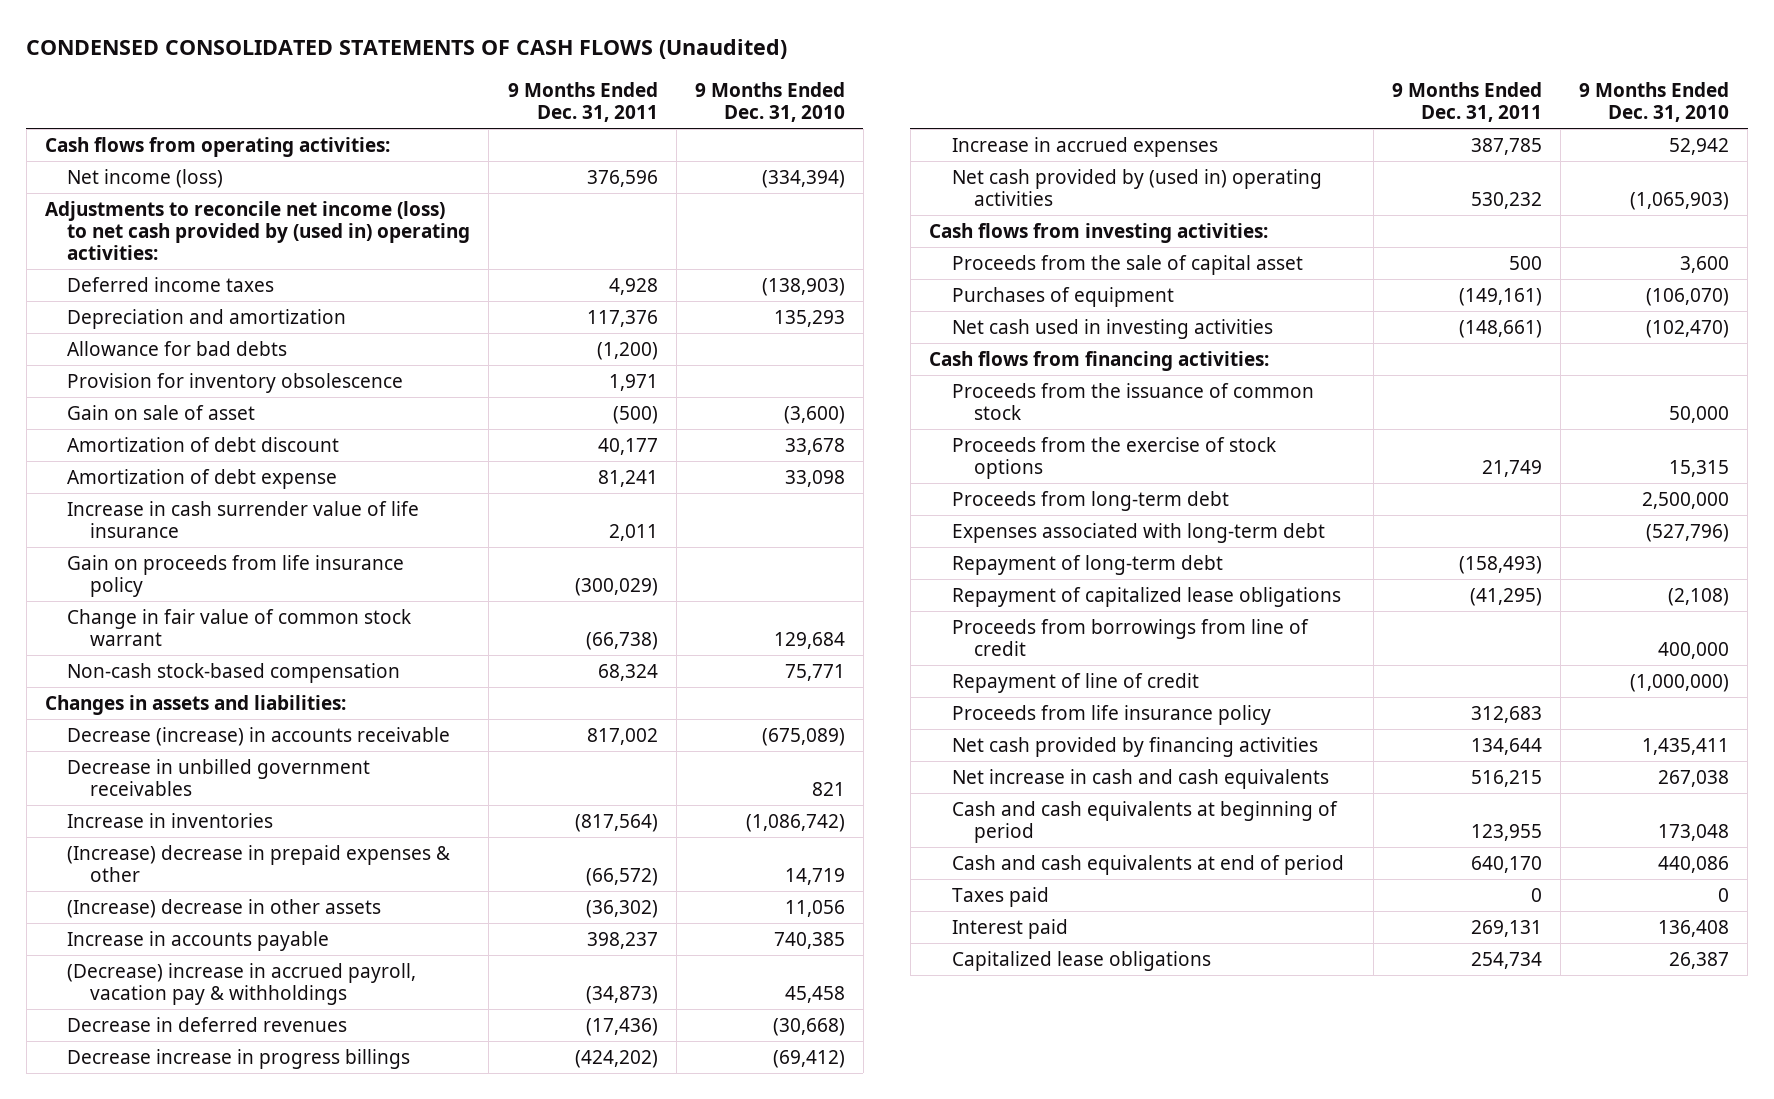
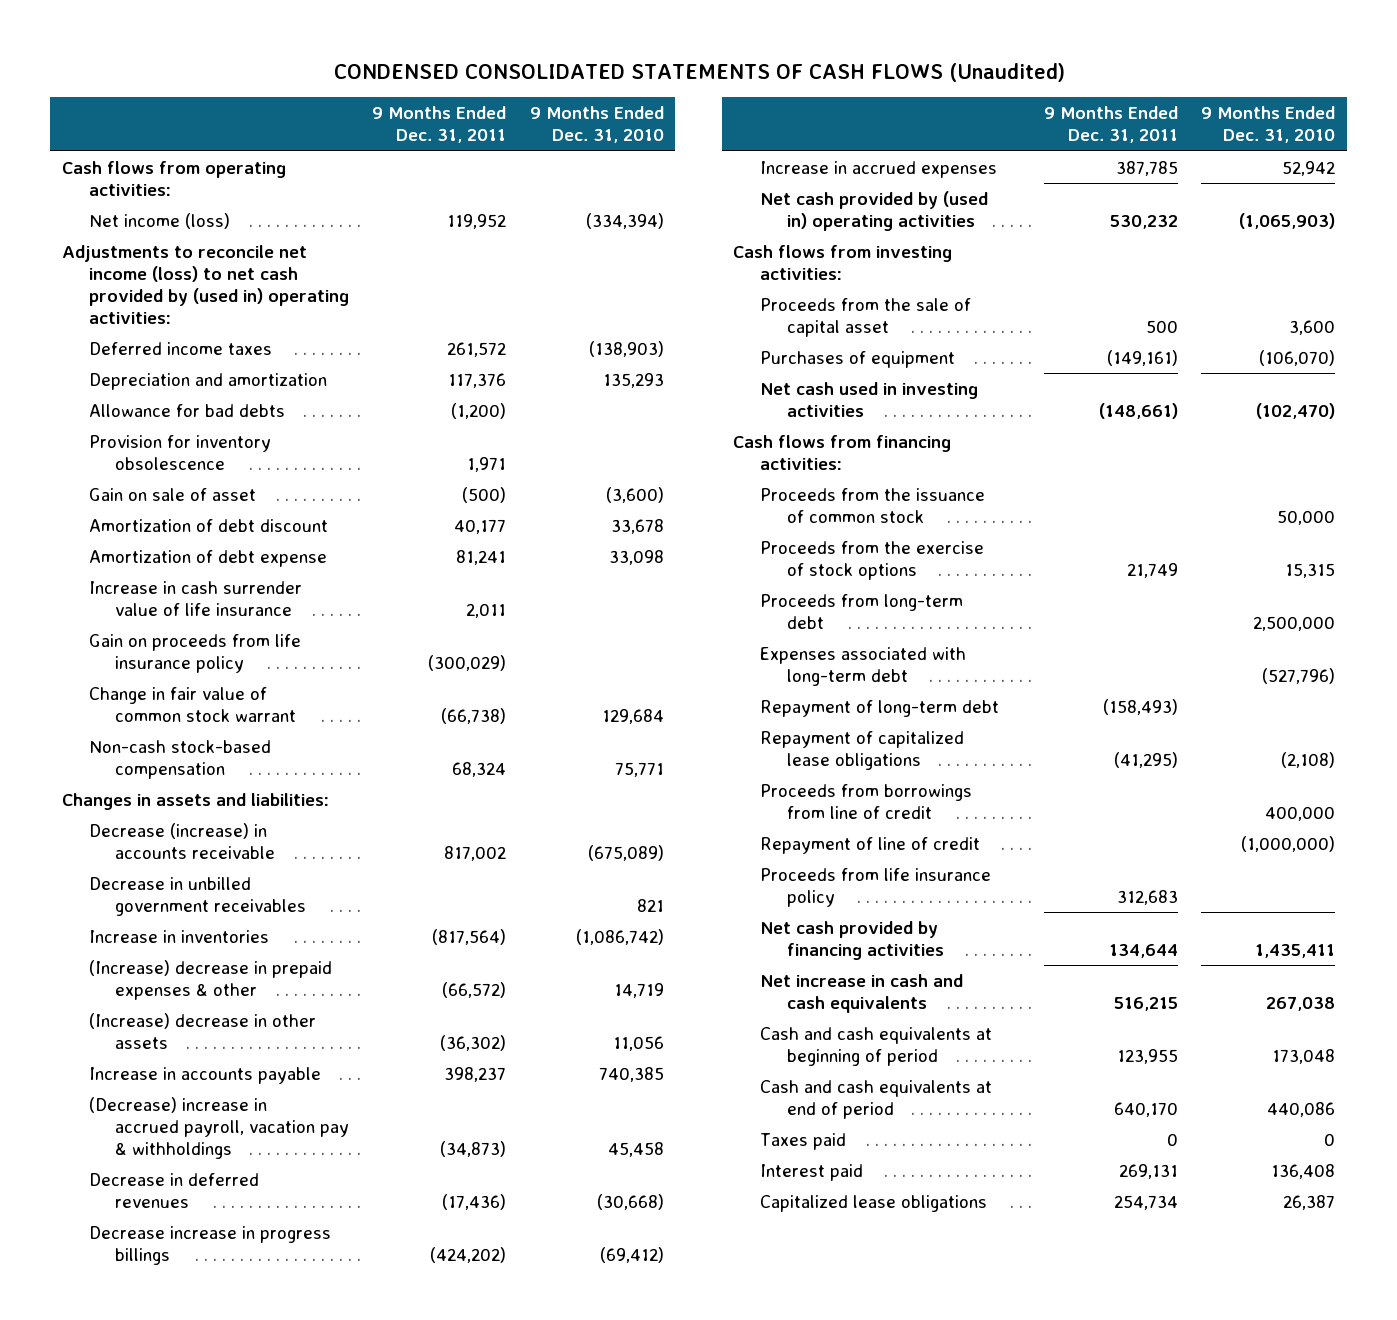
[586,169,658,187] 376,596 -> [447,213,507,229] 119,952
[608,277,658,295] 4,928 -> [447,341,507,357] 261,572

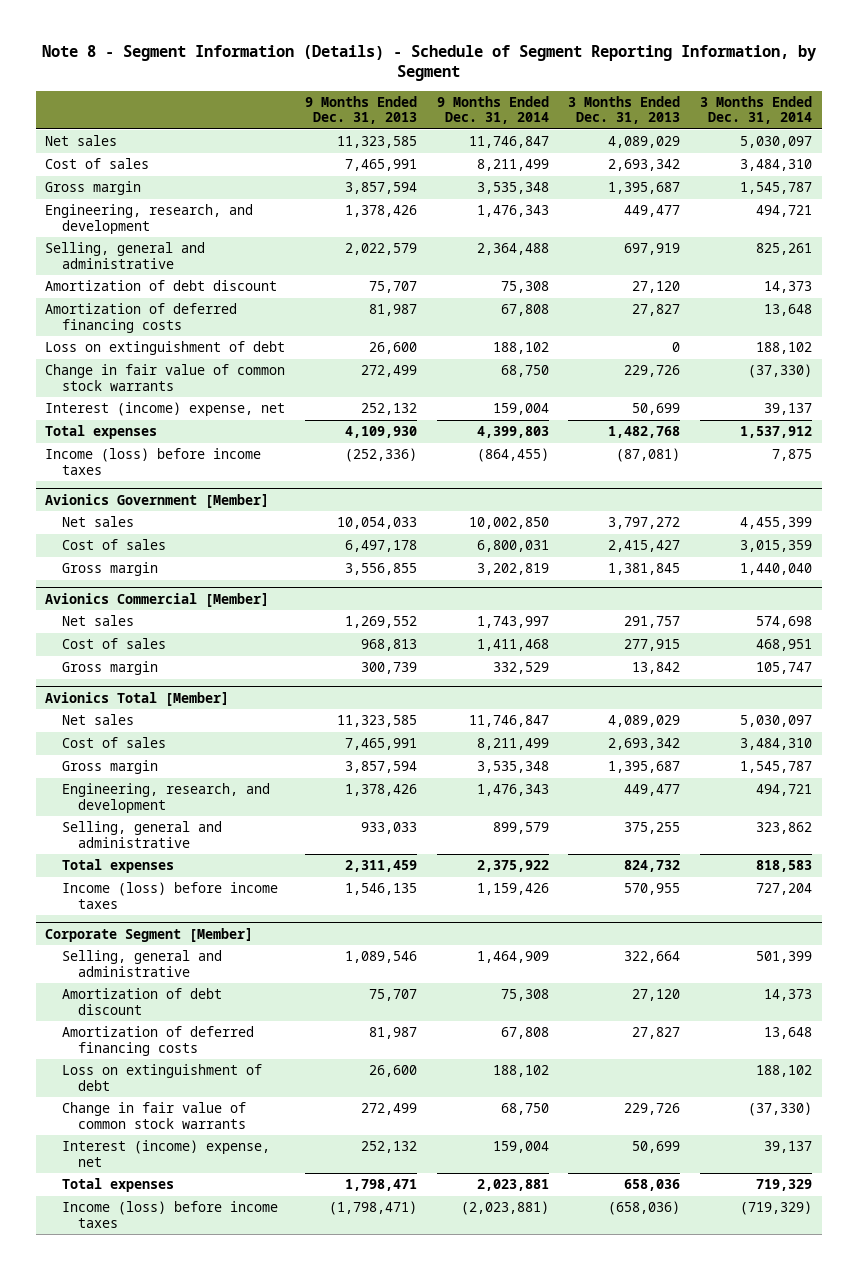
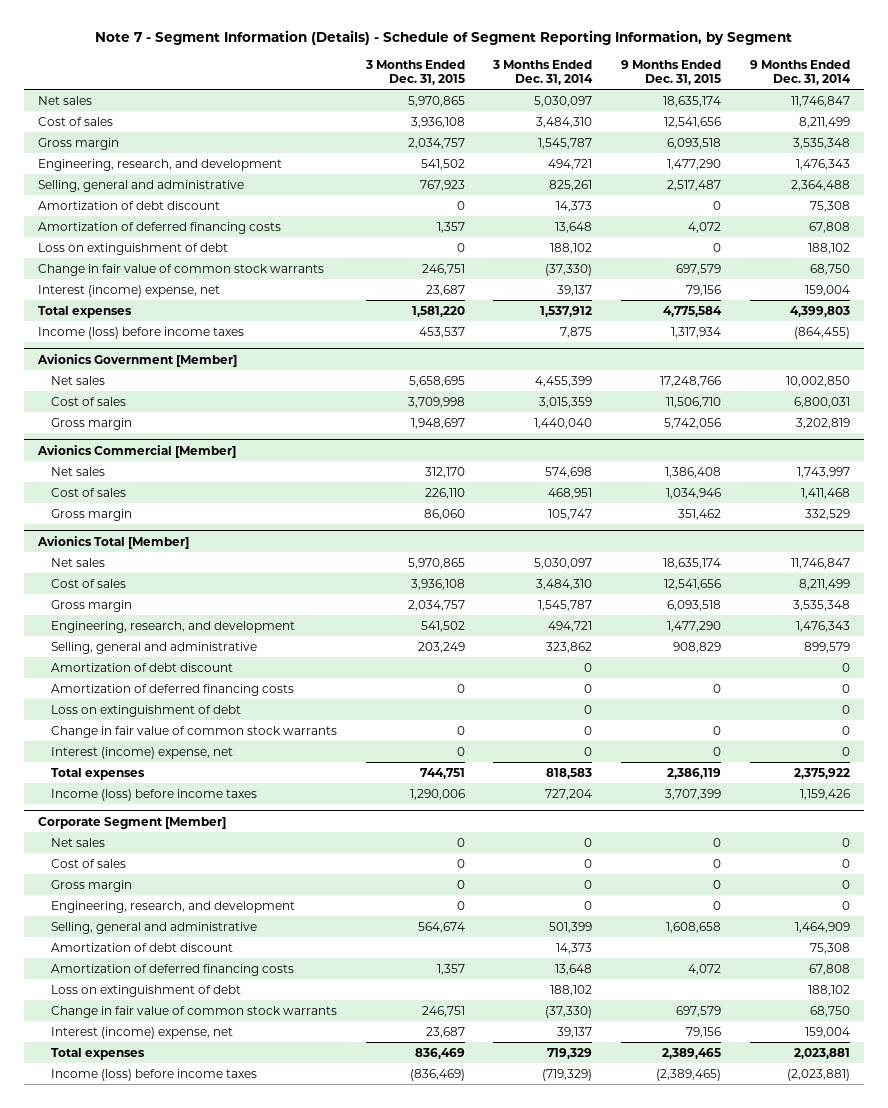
[41,44,816,82] Note 8 - Segment Information (Details) - Schedule of Segment Reporting Information, by Segment -> [94,30,792,46] Note 7 - Segment Information (Details) - Schedule of Segment Reporting Information, by Segment
[305,95,418,125] 9 Months Ended Dec. 31, 2013 -> none
[568,95,681,125] 3 Months Ended Dec. 31, 2013 -> none
none -> [364,59,465,85] 3 Months Ended Dec. 31, 2015
none -> [621,59,722,85] 9 Months Ended Dec. 31, 2015
none -> [51,662,234,672] Amortization of debt discount
none -> [51,683,295,696] Amortization of deferred financing costs
none -> [51,704,242,717] Loss on extinguishment of debt
none -> [51,725,338,738] Change in fair value of common stock warrants
none -> [51,746,234,759] Interest (income) expense, net
none -> [51,837,106,847] Net sales
none -> [51,858,127,868] Cost of sales
none -> [51,879,133,892] Gross margin
none -> [51,900,296,913] Engineering, research, and development

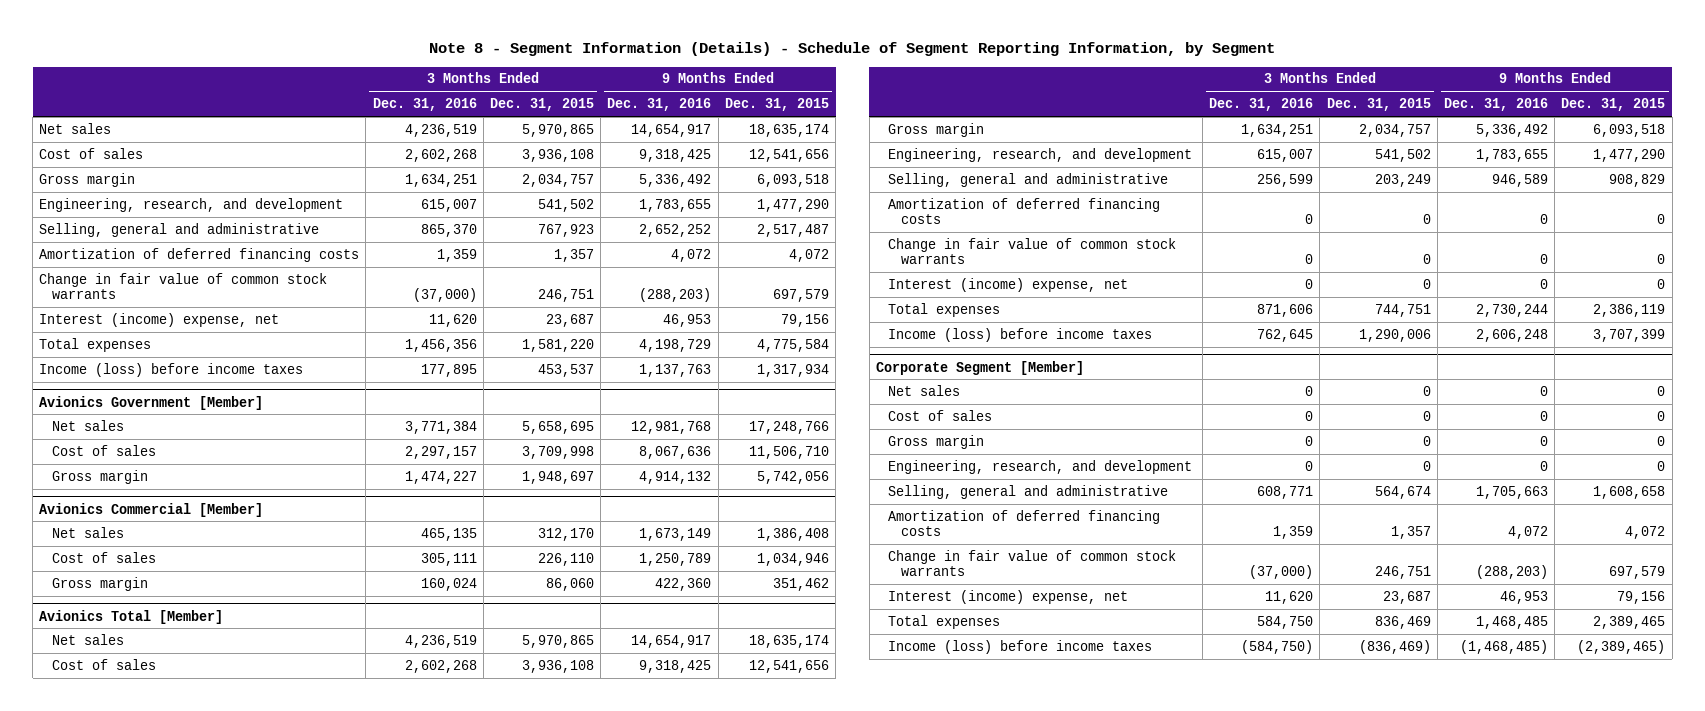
[94,30,792,46] Note 7 - Segment Information (Details) - Schedule of Segment Reporting Information, by Segment -> [429,42,1276,57] Note 8 - Segment Information (Details) - Schedule of Segment Reporting Information, by Segment
[492,59,594,85] 3 Months Ended Dec. 31, 2014 -> none
[749,59,851,85] 9 Months Ended Dec. 31, 2014 -> none
none -> [372,98,477,112] Dec. 31, 2016
none -> [607,98,712,112] Dec. 31, 2016
[38,200,221,210] Amortization of debt discount -> none
[38,242,229,255] Loss on extinguishment of debt -> none
[51,662,234,672] Amortization of debt discount -> none
[51,704,242,717] Loss on extinguishment of debt -> none
[51,942,234,952] Amortization of debt discount -> none
[51,984,242,997] Loss on extinguishment of debt -> none

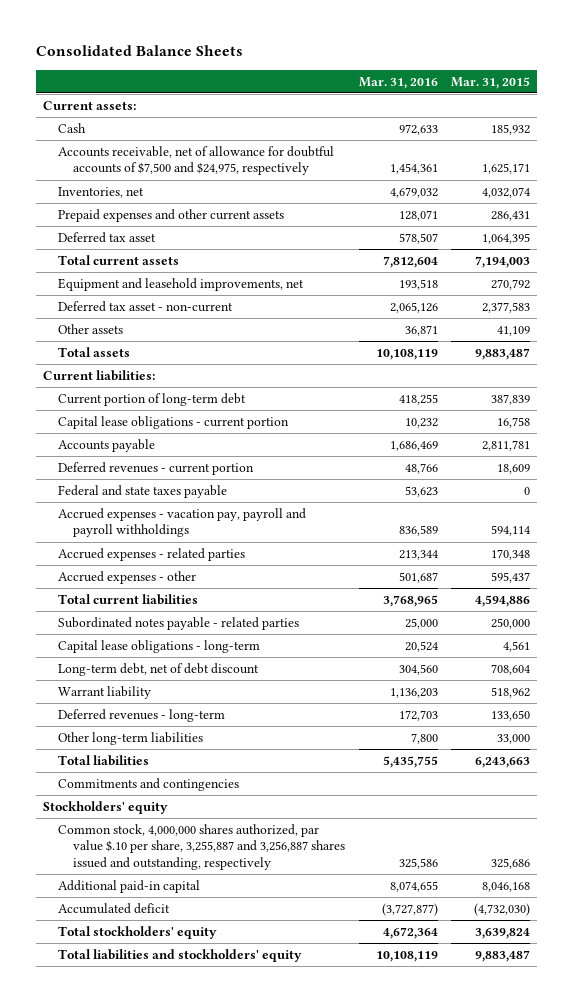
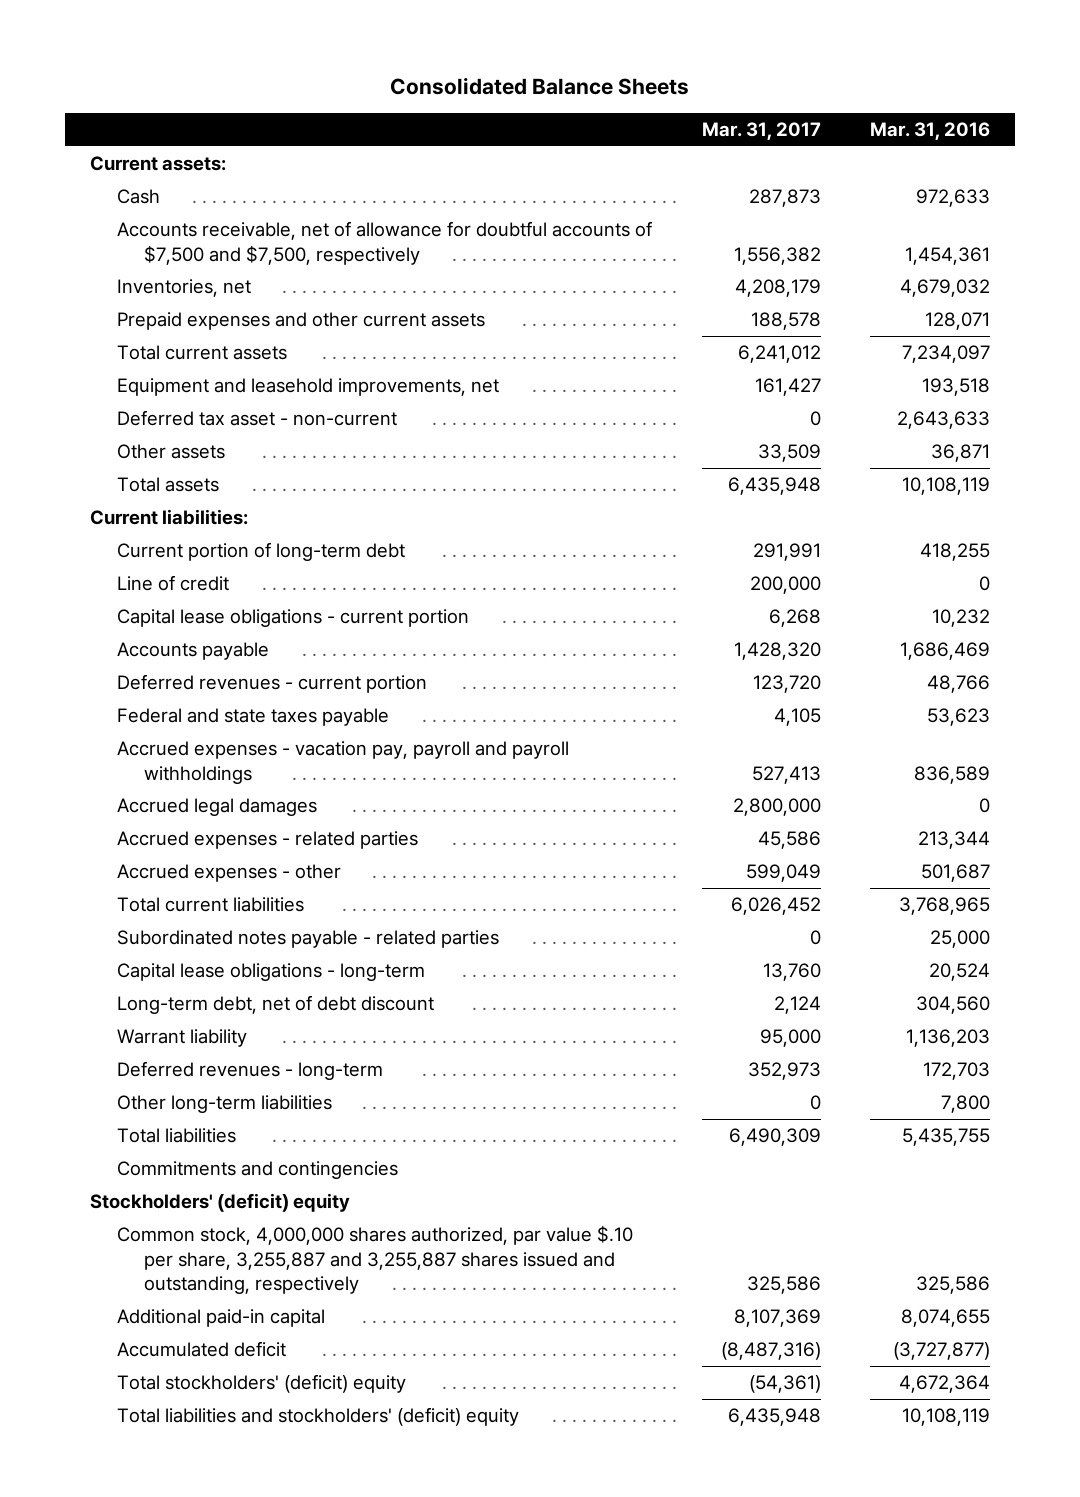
[450,76,530,89] Mar. 31, 2015 -> none
none -> [701,122,821,141] Mar. 31, 2017
[57,145,334,176] Accounts receivable, net of allowance for doubtful accounts of $7,500 and $24,975, respectively -> [116,221,652,265] Accounts receivable, net of allowance for doubtful accounts of $7,500 and $7,500, respectively
[57,231,156,243] Deferred tax asset -> none
[382,255,438,268] 7,812,604 -> [902,345,991,364] 7,234,097
[389,301,438,313] 2,065,126 -> [897,411,991,430] 2,643,633
none -> [116,575,229,592] Line of credit
none -> [116,798,317,817] Accrued legal damages
[42,800,168,814] Stockholders' equity -> [89,1193,350,1213] Stockholders' (deficit) equity
[57,823,346,871] Common stock, 4,000,000 shares authorized, par value $.10 per share, 3,255,887 and 3,256,887 shares issued and outstanding, respectively -> [116,1225,633,1295] Common stock, 4,000,000 shares authorized, par value $.10 per share, 3,255,887 and 3,255,887 shares issued and outstanding, respectively
[57,925,217,939] Total stockholders' equity -> [116,1374,406,1394] Total stockholders' (deficit) equity
[57,948,302,962] Total liabilities and stockholders' equity -> [116,1407,519,1427] Total liabilities and stockholders' (deficit) equity

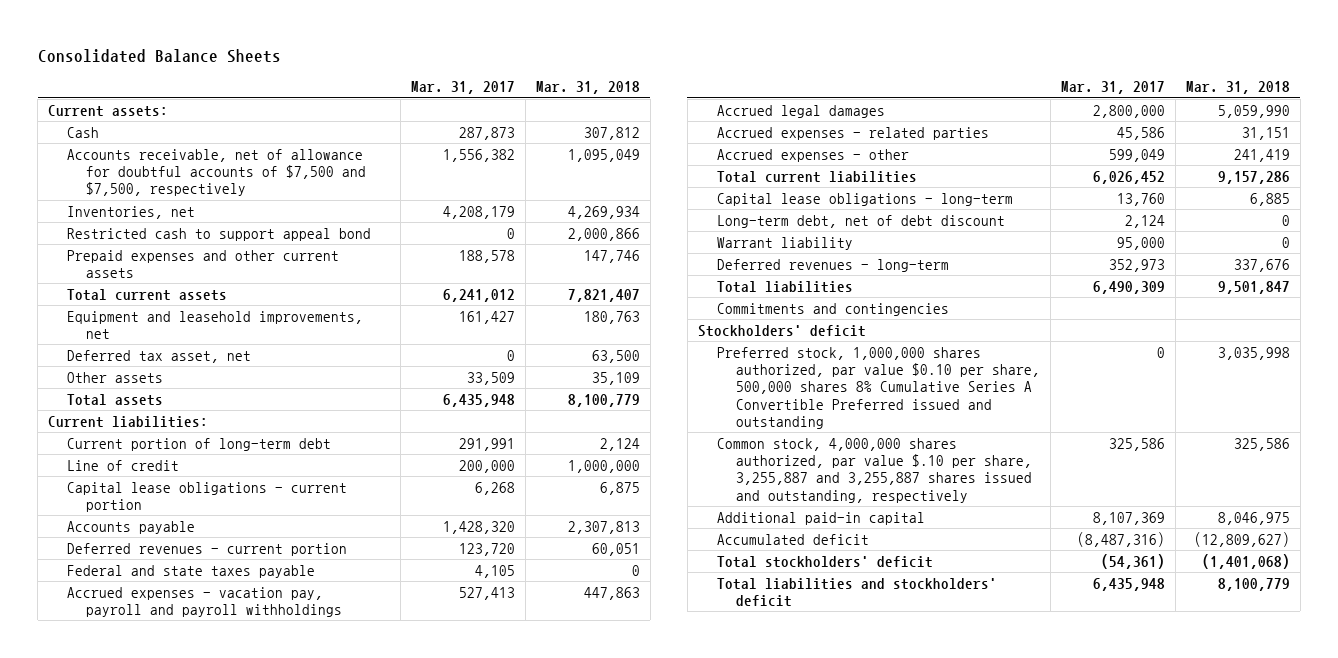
[870,122,991,141] Mar. 31, 2016 -> none
none -> [536,81,641,95] Mar. 31, 2018
none -> [67,227,372,241] Restricted cash to support appeal bond
[116,410,397,427] Deferred tax asset - non-current -> [67,349,252,363] Deferred tax asset, net
[116,930,499,949] Subordinated notes payable - related parties -> none
[116,1095,332,1114] Other long-term liabilities -> none
[89,1193,350,1213] Stockholders' (deficit) equity -> [697,324,866,337] Stockholders' deficit
none -> [716,346,1041,430] Preferred stock, 1,000,000 shares authorized, par value $0.10 per share, 500,000 shares 8% Cumulative Series A Convertible Preferred issued and outstanding
[116,1374,406,1394] Total stockholders' (deficit) equity -> [716,555,933,568] Total stockholders' deficit
[116,1407,519,1427] Total liabilities and stockholders' (deficit) equity -> [716,577,997,608] Total liabilities and stockholders' deficit

